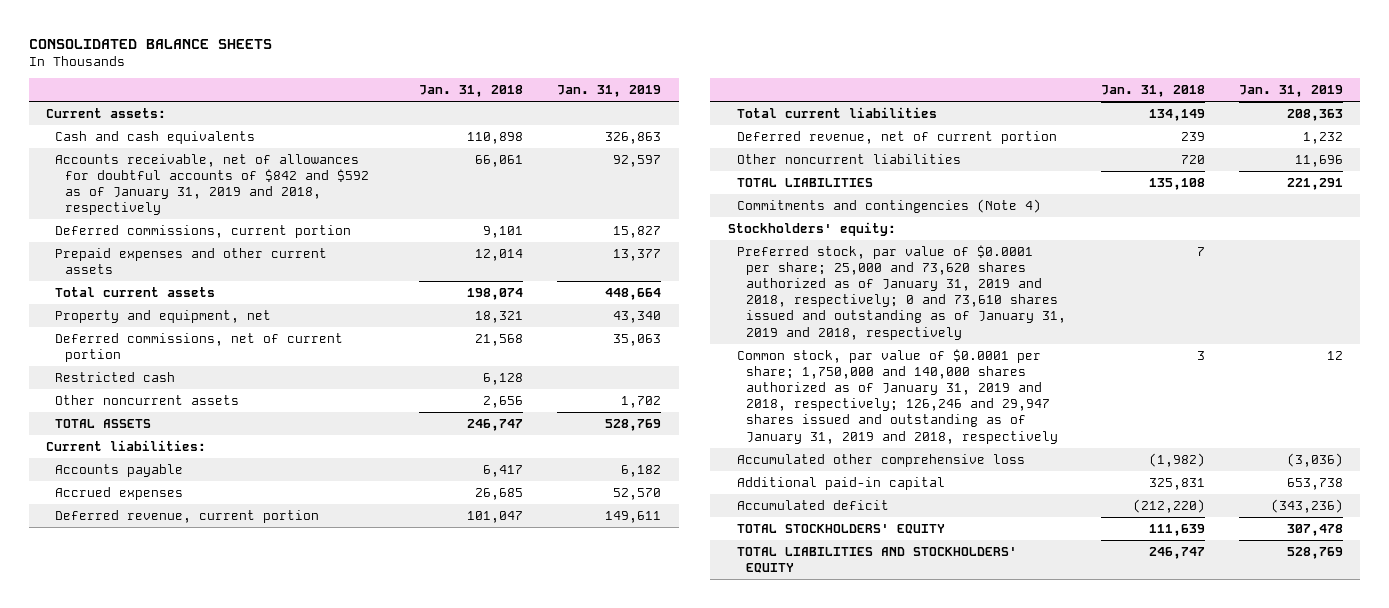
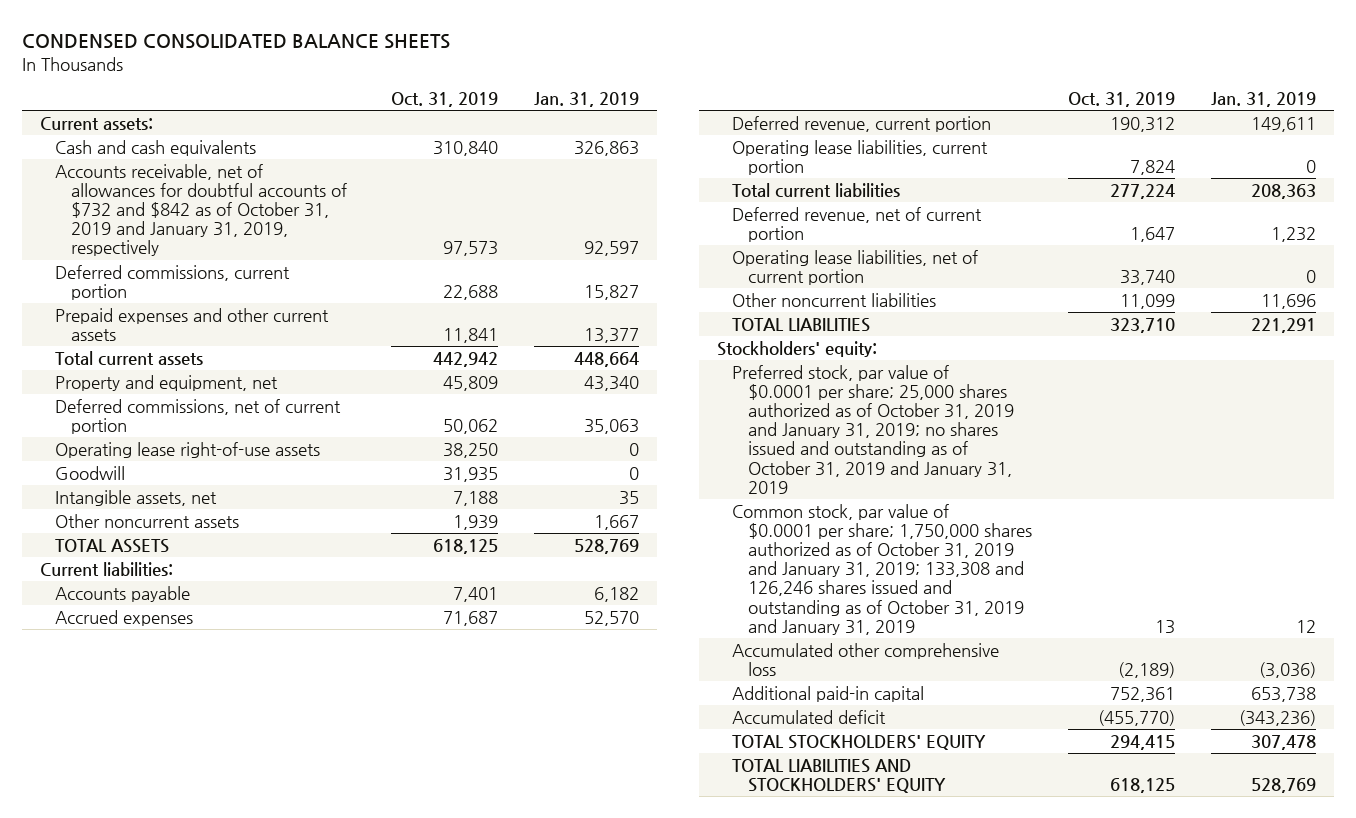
[28,38,272,49] CONSOLIDATED BALANCE SHEETS -> [21,34,450,50] CONDENSED CONSOLIDATED BALANCE SHEETS
[419,85,524,98] Jan. 31, 2018 -> none
none -> [390,91,498,107] Oct. 31, 2019
[55,153,369,216] Accounts receivable, net of allowances for doubtful accounts of $842 and $592 as of January 31, 2019 and 2018, respectively -> [55,163,347,257] Accounts receivable, net of allowances for doubtful accounts of $732 and $842 as of October 31, 2019 and January 31, 2019, respectively
[55,371,176,382] Restricted cash -> none
none -> [55,441,321,458] Operating lease right-of-use assets
none -> [55,465,126,480] Goodwill
none -> [55,489,218,506] Intangible assets, net
[621,395,662,408] 1,702 -> [594,514,640,530] 1,667
none -> [732,139,989,175] Operating lease liabilities, current portion
none -> [732,249,979,285] Operating lease liabilities, net of current portion
[736,198,1041,213] Commitments and contingencies (Note 4) -> none
[736,244,1067,340] Preferred stock, par value of $0.0001 per share; 25,000 and 73,620 shares authorized as of January 31, 2019 and 2018, respectively; 0 and 73,610 shares issued and outstanding as of January 31, 2019 and 2018, respectively -> [732,364,1014,494] Preferred stock, par value of $0.0001 per share; 25,000 shares authorized as of October 31, 2019 and January 31, 2019; no shares issued and outstanding as of October 31, 2019 and January 31, 2019
[736,348,1059,444] Common stock, par value of $0.0001 per share; 1,750,000 and 140,000 shares authorized as of January 31, 2019 and 2018, respectively; 126,246 and 29,947 shares issued and outstanding as of January 31, 2019 and 2018, respectively -> [732,503,1032,635] Common stock, par value of $0.0001 per share; 1,750,000 shares authorized as of October 31, 2019 and January 31, 2019; 133,308 and 126,246 shares issued and outstanding as of October 31, 2019 and January 31, 2019

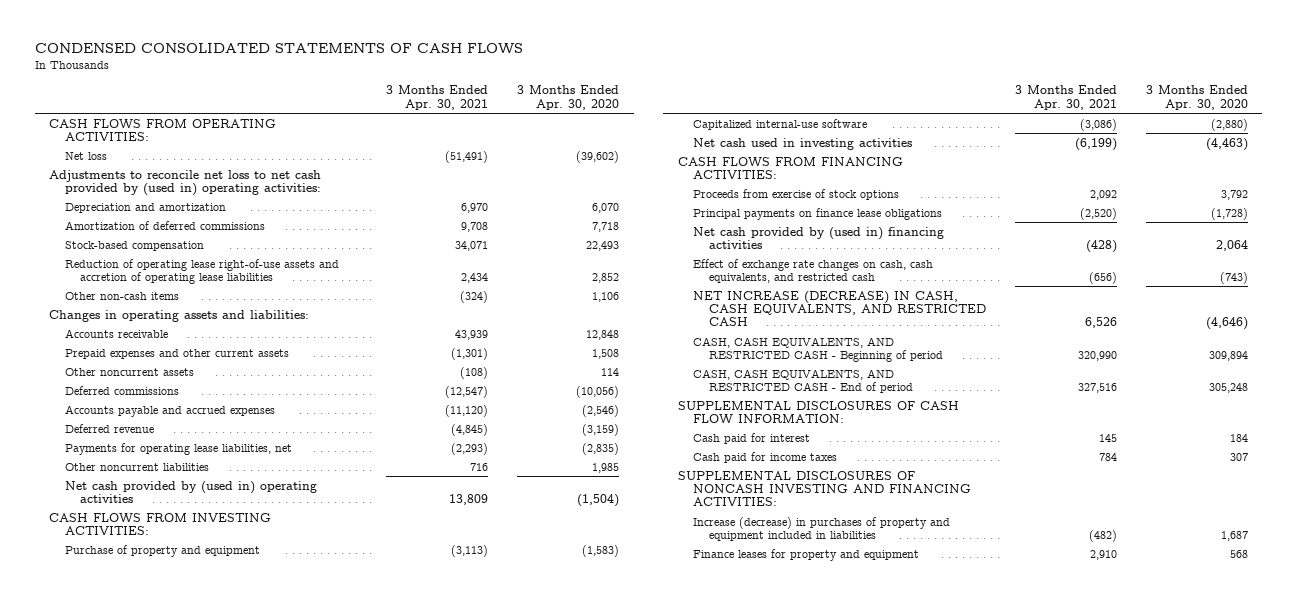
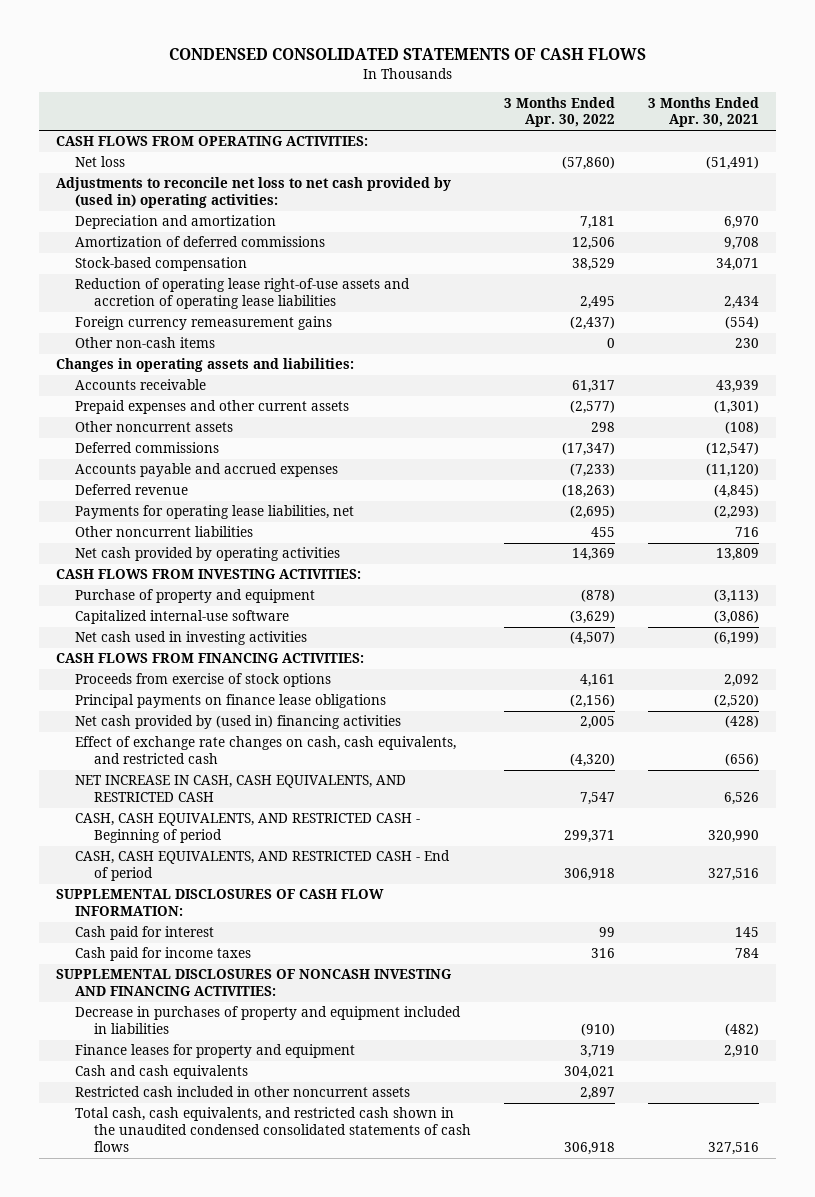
[517,85,620,110] 3 Months Ended Apr. 30, 2020 -> none
none -> [503,96,615,128] 3 Months Ended Apr. 30, 2022
none -> [74,316,332,331] Foreign currency remeasurement gains
[460,290,489,303] (324) -> [735,338,760,349] 230
[64,480,317,504] Net cash provided by (used in) operating activities -> [74,547,340,562] Net cash provided by operating activities
[693,290,986,327] NET INCREASE (DECREASE) IN CASH, CASH EQUIVALENTS, AND RESTRICTED CASH -> [74,775,406,803] NET INCREASE IN CASH, CASH EQUIVALENTS, AND RESTRICTED CASH
[693,516,951,542] Increase (decrease) in purchases of property and equipment included in liabilities -> [74,1006,461,1035] Decrease in purchases of property and equipment included in liabilities
none -> [74,1065,248,1080] Cash and cash equivalents
none -> [74,1086,410,1098] Restricted cash included in other noncurrent assets
none -> [74,1107,471,1153] Total cash, cash equivalents, and restricted cash shown in the unaudited condensed consolidated statements of cash flows

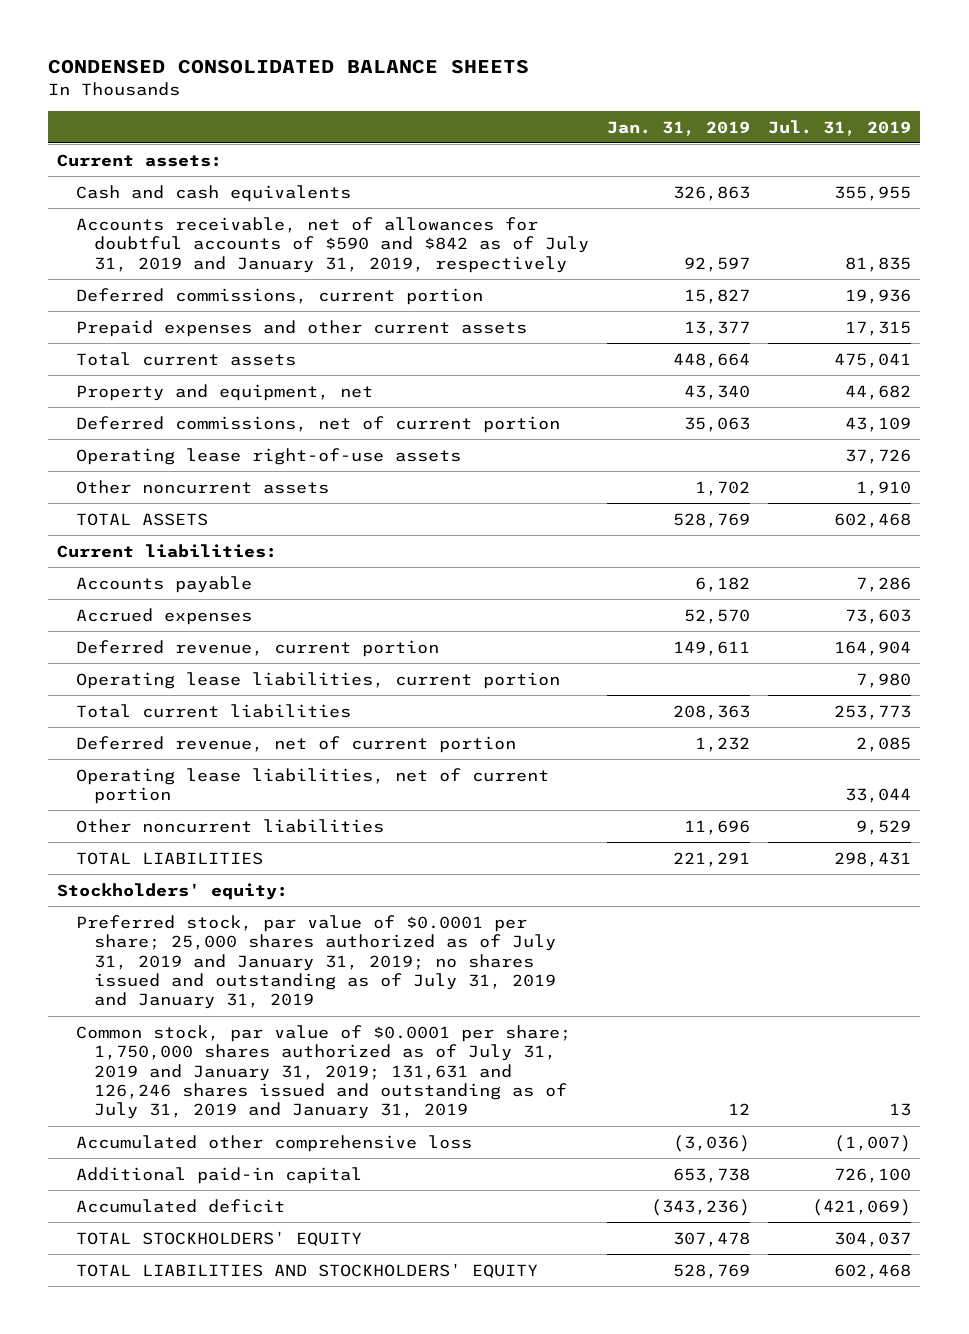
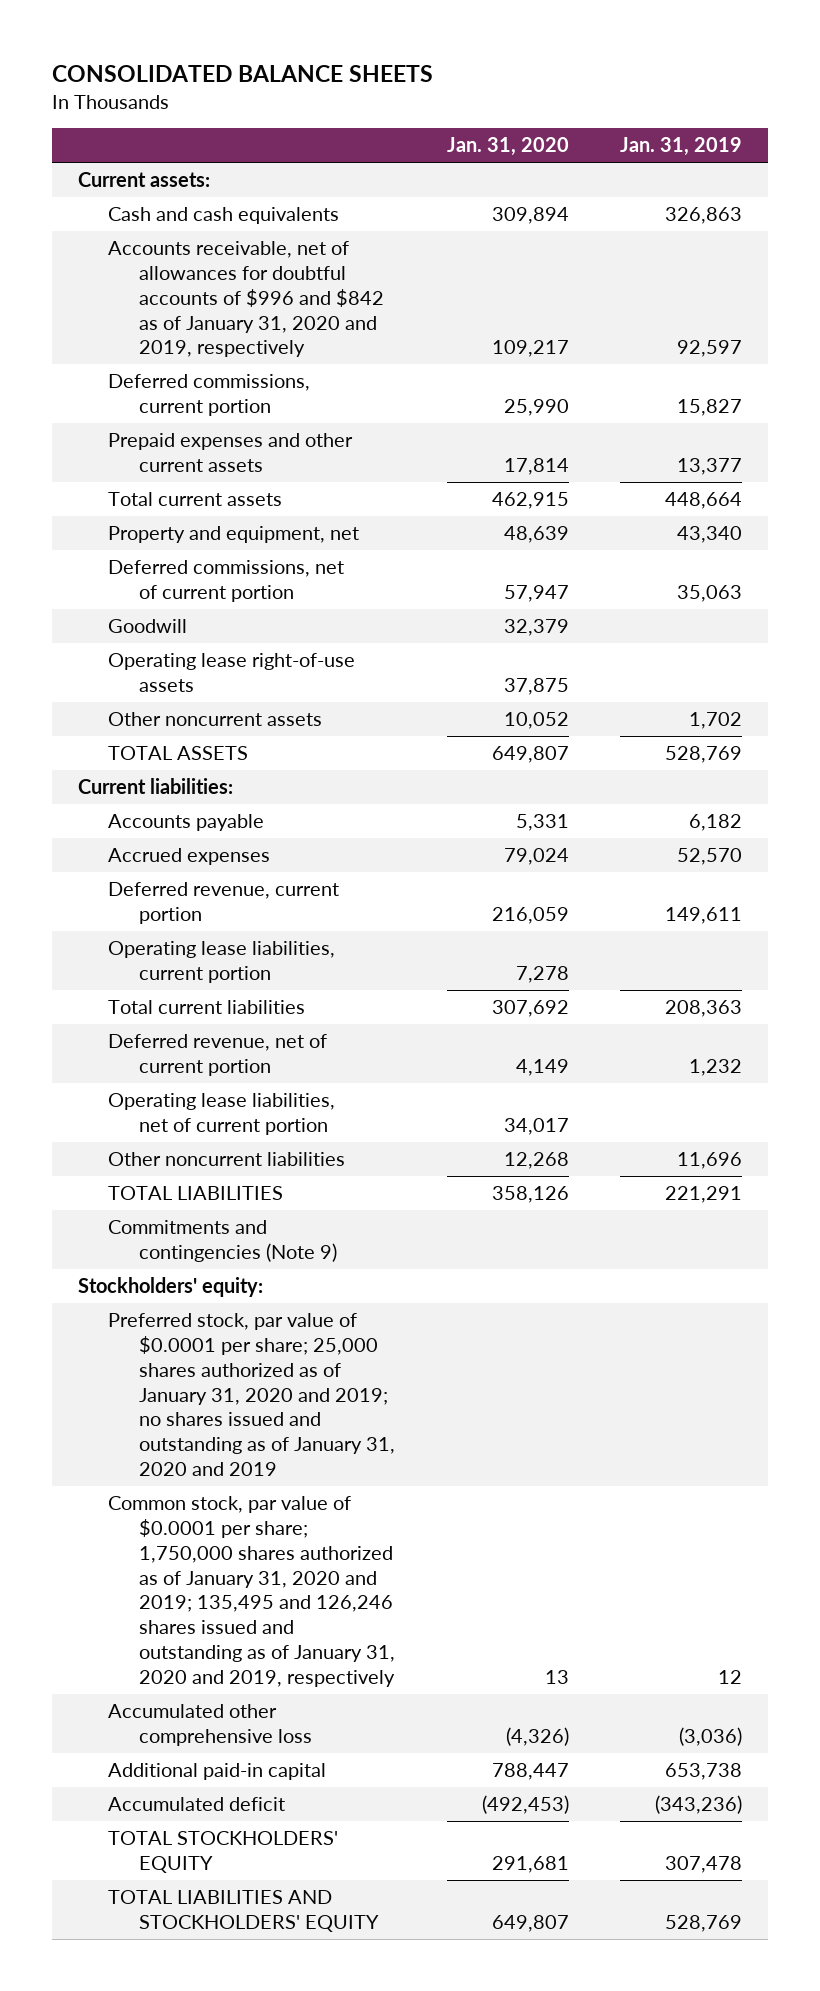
[48,59,530,75] CONDENSED CONSOLIDATED BALANCE SHEETS -> [51,65,433,83] CONSOLIDATED BALANCE SHEETS
[768,119,912,136] Jul. 31, 2019 -> none
none -> [446,137,569,157] Jan. 31, 2020
[75,216,589,273] Accounts receivable, net of allowances for doubtful accounts of $590 and $842 as of July 31, 2019 and January 31, 2019, respectively -> [108,241,385,358] Accounts receivable, net of allowances for doubtful accounts of $996 and $842 as of January 31, 2020 and 2019, respectively
none -> [108,619,188,634] Goodwill
none -> [108,1220,338,1262] Commitments and contingencies (Note 9)
[75,914,556,1010] Preferred stock, par value of $0.0001 per share; 25,000 shares authorized as of July 31, 2019 and January 31, 2019; no shares issued and outstanding as of July 31, 2019 and January 31, 2019 -> [108,1313,396,1477] Preferred stock, par value of $0.0001 per share; 25,000 shares authorized as of January 31, 2020 and 2019; no shares issued and outstanding as of January 31, 2020 and 2019
[75,1024,571,1120] Common stock, par value of $0.0001 per share; 1,750,000 shares authorized as of July 31, 2019 and January 31, 2019; 131,631 and 126,246 shares issued and outstanding as of July 31, 2019 and January 31, 2019 -> [108,1496,396,1687] Common stock, par value of $0.0001 per share; 1,750,000 shares authorized as of January 31, 2020 and 2019; 135,495 and 126,246 shares issued and outstanding as of January 31, 2020 and 2019, respectively

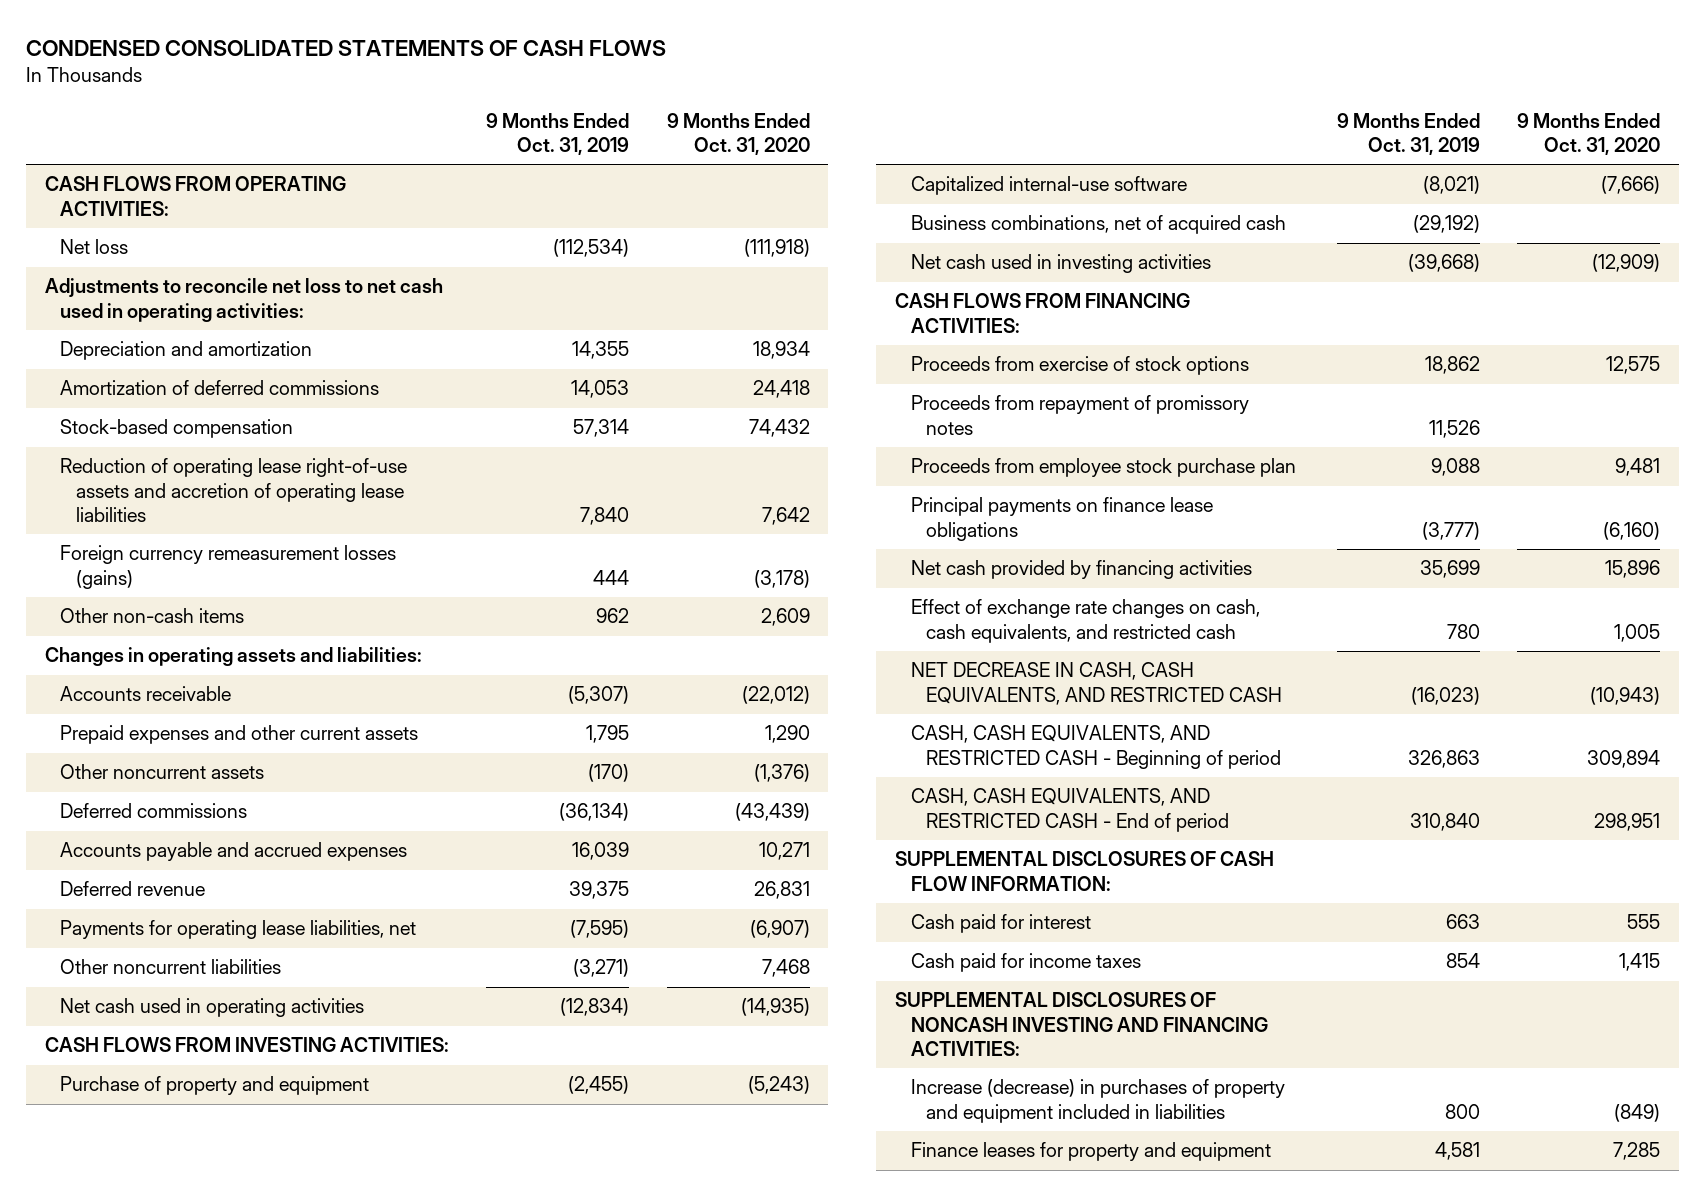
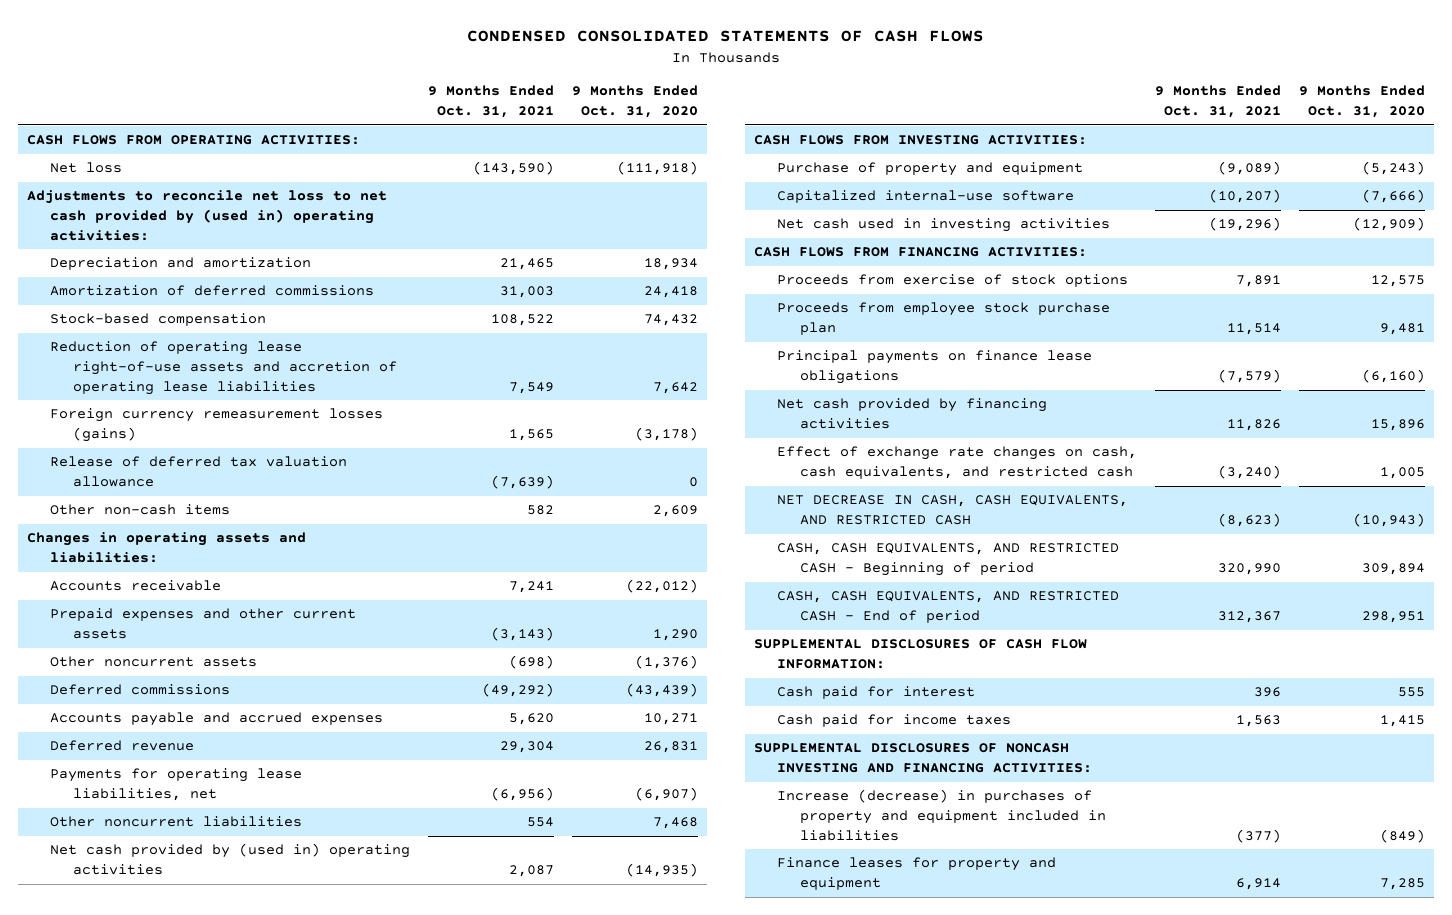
[486,112,630,156] 9 Months Ended Oct. 31, 2019 -> none
none -> [427,85,554,119] 9 Months Ended Oct. 31, 2021
[44,278,443,322] Adjustments to reconcile net loss to net cash used in operating activities: -> [26,190,387,241] Adjustments to reconcile net loss to net cash provided by (used in) operating activities:
none -> [49,456,347,488] Release of deferred tax valuation allowance
[60,998,365,1018] Net cash used in operating activities -> [49,843,410,876] Net cash provided by (used in) operating activities
[910,215,1286,235] Business combinations, net of acquired cash -> none
[910,395,1249,435] Proceeds from repayment of promissory notes -> none

